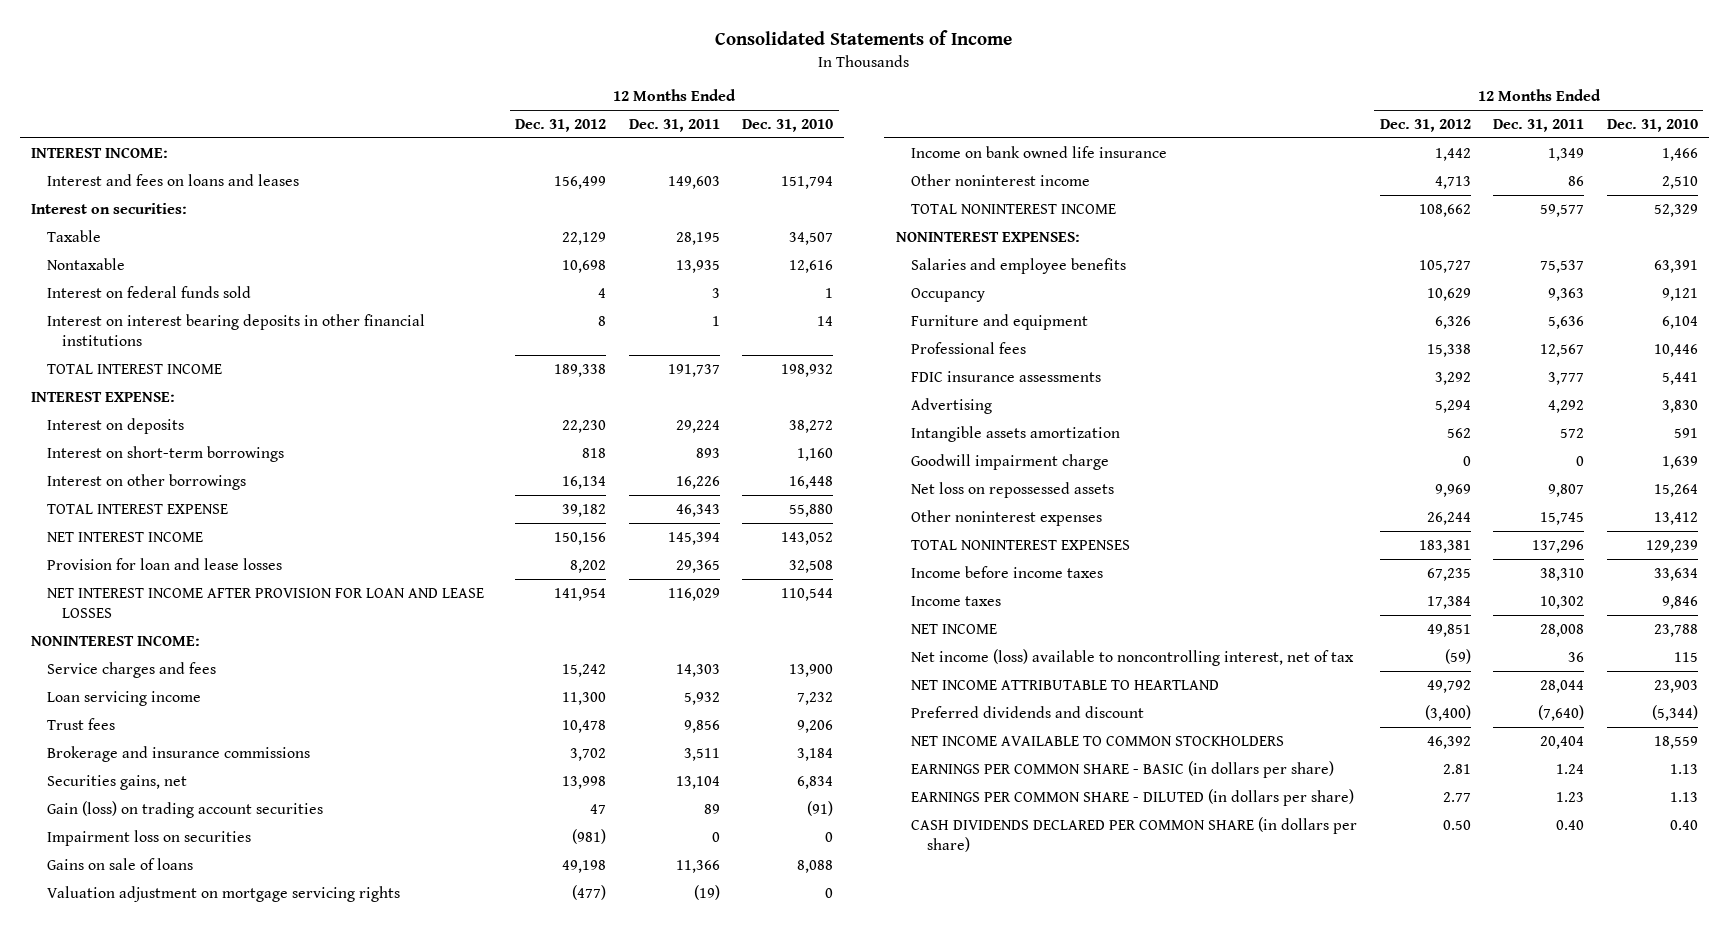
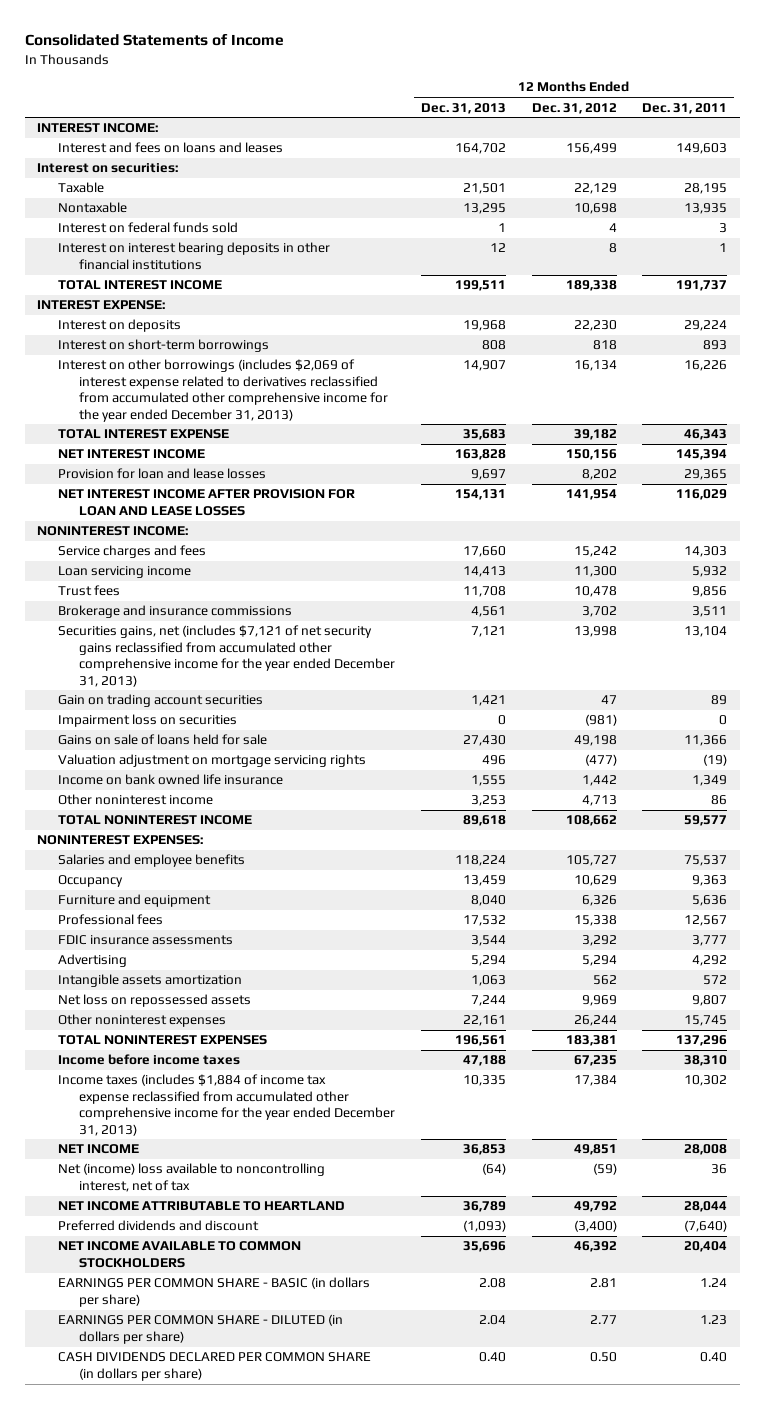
[742,119,834,133] Dec. 31, 2010 -> none
none -> [420,102,506,114] Dec. 31, 2013
[46,473,246,490] Interest on other borrowings -> [58,359,389,422] Interest on other borrowings (includes $2,069 of interest expense related to derivatives reclassified from accumulated other comprehensive income for the year ended December 31, 2013)
[46,774,187,790] Securities gains, net -> [58,625,396,687] Securities gains, net (includes $7,121 of net security gains reclassified from accumulated other comprehensive income for the year ended December 31, 2013)
[46,800,323,818] Gain (loss) on trading account securities -> [58,694,264,708] Gain on trading account securities
[46,857,193,870] Gains on sale of loans -> [58,734,268,746] Gains on sale of loans held for sale
[911,453,1110,470] Goodwill impairment charge -> none
[911,595,1002,606] Income taxes -> [58,1074,396,1136] Income taxes (includes $1,884 of income tax expense reclassified from accumulated other comprehensive income for the year ended December 31, 2013)
[911,648,1355,666] Net income (loss) available to noncontrolling interest, net of tax -> [58,1163,326,1192] Net (income) loss available to noncontrolling interest, net of tax

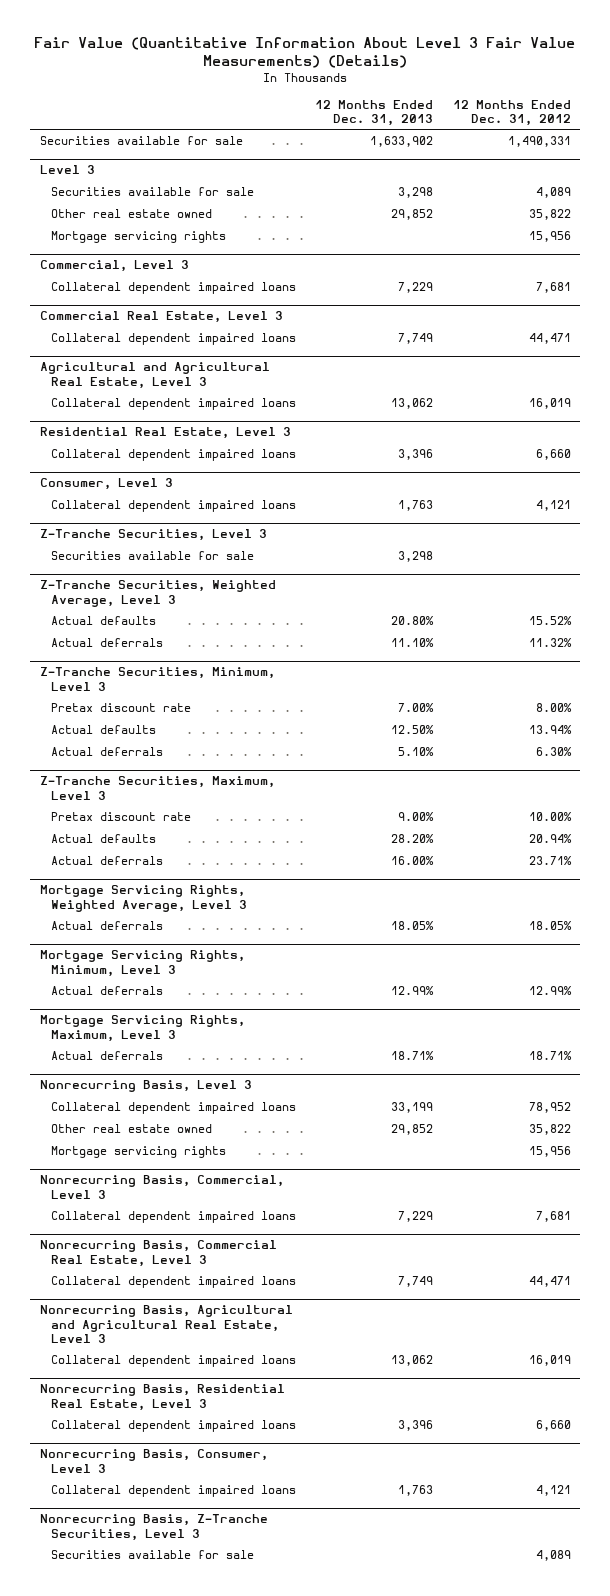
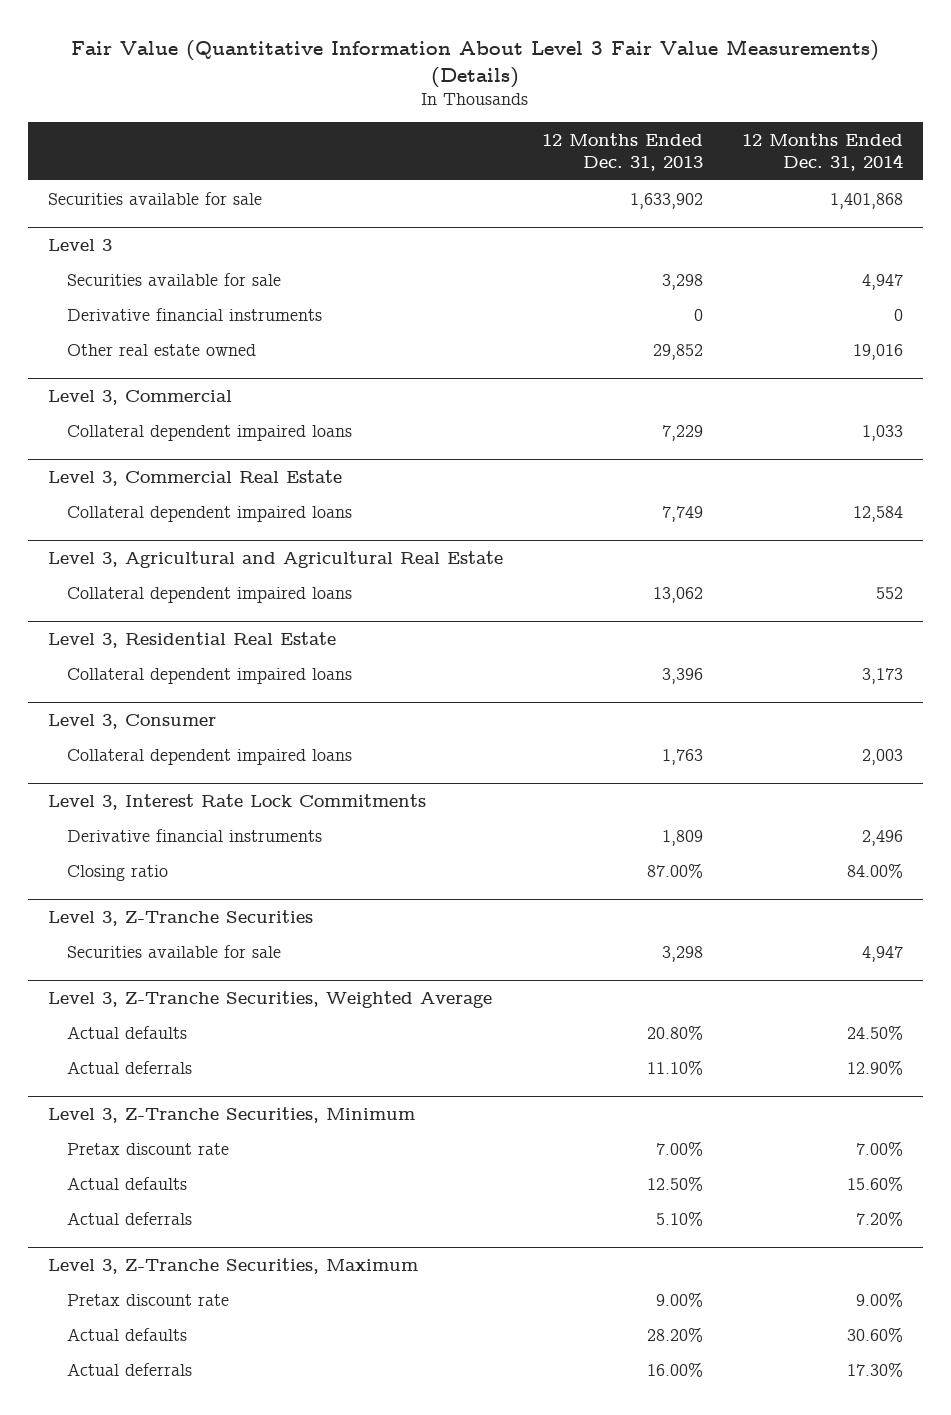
[452,99,571,126] 12 Months Ended Dec. 31, 2012 -> none
none -> [742,132,904,172] 12 Months Ended Dec. 31, 2014
none -> [66,307,322,321] Derivative financial instruments
[50,231,226,244] Mortgage servicing rights -> none
[39,260,189,273] Commercial, Level 3 -> [47,389,232,405] Level 3, Commercial
[39,311,283,324] Commercial Real Estate, Level 3 -> [47,469,342,486] Level 3, Commercial Real Estate
[39,362,270,389] Agricultural and Agricultural Real Estate, Level 3 -> [47,550,503,568] Level 3, Agricultural and Agricultural Real Estate
[39,427,291,440] Residential Real Estate, Level 3 -> [47,631,336,648] Level 3, Residential Real Estate
[39,478,173,491] Consumer, Level 3 -> [47,713,216,729] Level 3, Consumer
none -> [47,793,426,810] Level 3, Interest Rate Lock Commitments
none -> [66,828,322,842] Derivative financial instruments
none -> [66,864,168,881] Closing ratio
[39,529,267,542] Z-Tranche Securities, Level 3 -> [47,909,313,926] Level 3, Z-Tranche Securities
[39,580,276,607] Z-Tranche Securities, Weighted Average, Level 3 -> [47,990,492,1008] Level 3, Z-Tranche Securities, Weighted Average
[39,667,275,691] Z-Tranche Securities, Minimum, Level 3 -> [47,1106,415,1123] Level 3, Z-Tranche Securities, Minimum
[39,776,275,800] Z-Tranche Securities, Maximum, Level 3 -> [47,1257,418,1274] Level 3, Z-Tranche Securities, Maximum
[39,885,247,912] Mortgage Servicing Rights, Weighted Average, Level 3 -> none
[50,921,163,931] Actual deferrals -> none
[39,950,245,977] Mortgage Servicing Rights, Minimum, Level 3 -> none
[50,986,163,996] Actual deferrals -> none
[39,1015,245,1042] Mortgage Servicing Rights, Maximum, Level 3 -> none
[50,1051,163,1061] Actual deferrals -> none
[39,1080,252,1093] Nonrecurring Basis, Level 3 -> none
[50,1102,296,1115] Collateral dependent impaired loans -> none
[50,1124,212,1134] Other real estate owned -> none
[50,1146,226,1159] Mortgage servicing rights -> none
[39,1175,284,1199] Nonrecurring Basis, Commercial, Level 3 -> none
[50,1211,296,1224] Collateral dependent impaired loans -> none
[39,1240,277,1267] Nonrecurring Basis, Commercial Real Estate, Level 3 -> none
[50,1276,296,1289] Collateral dependent impaired loans -> none
[39,1305,293,1343] Nonrecurring Basis, Agricultural and Agricultural Real Estate, Level 3 -> none
[50,1355,296,1368] Collateral dependent impaired loans -> none
[39,1384,285,1411] Nonrecurring Basis, Residential Real Estate, Level 3 -> none
[50,1420,296,1433] Collateral dependent impaired loans -> none
[39,1449,268,1473] Nonrecurring Basis, Consumer, Level 3 -> none
[50,1485,296,1498] Collateral dependent impaired loans -> none
[39,1514,268,1541] Nonrecurring Basis, Z-Tranche Securities, Level 3 -> none
[50,1550,254,1560] Securities available for sale -> none

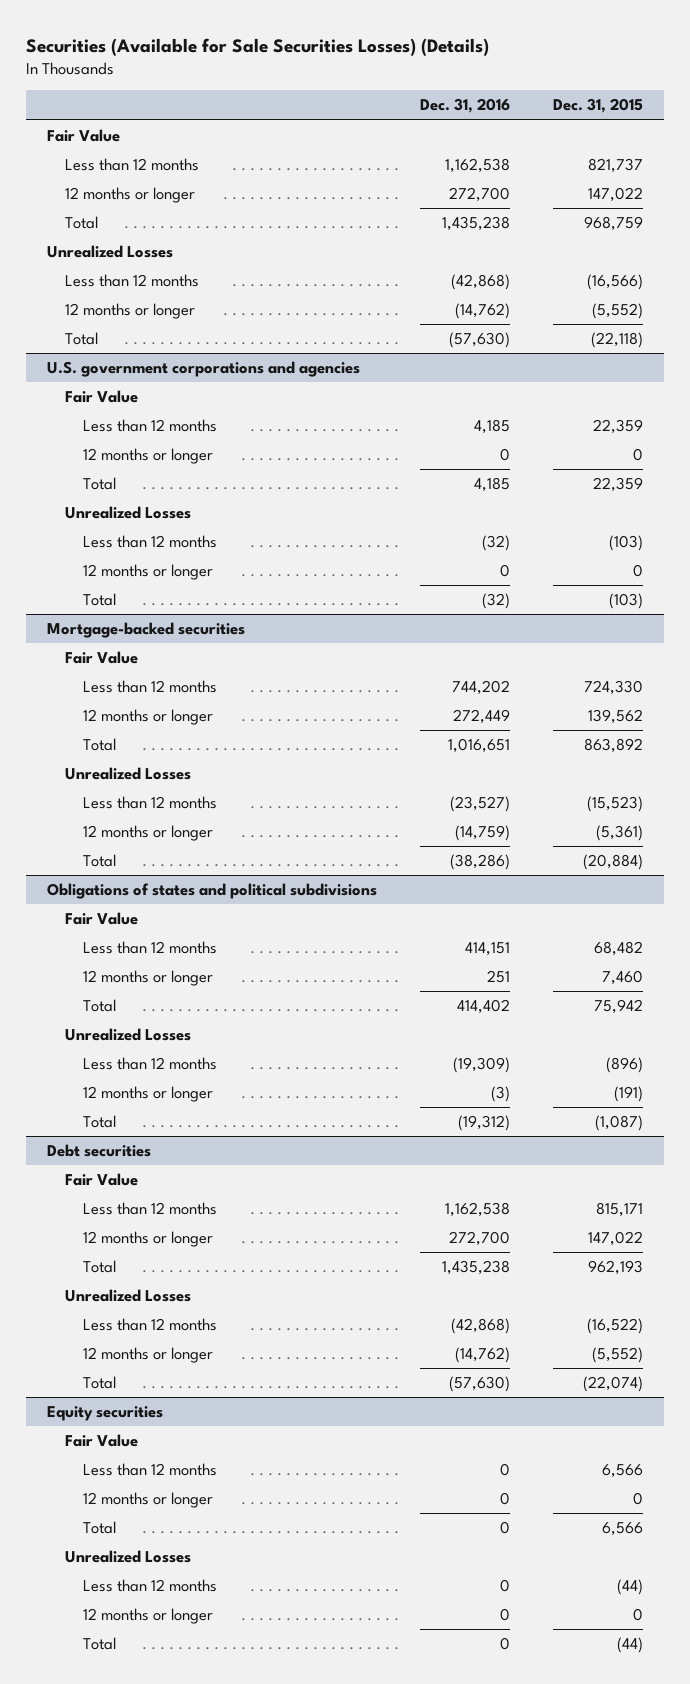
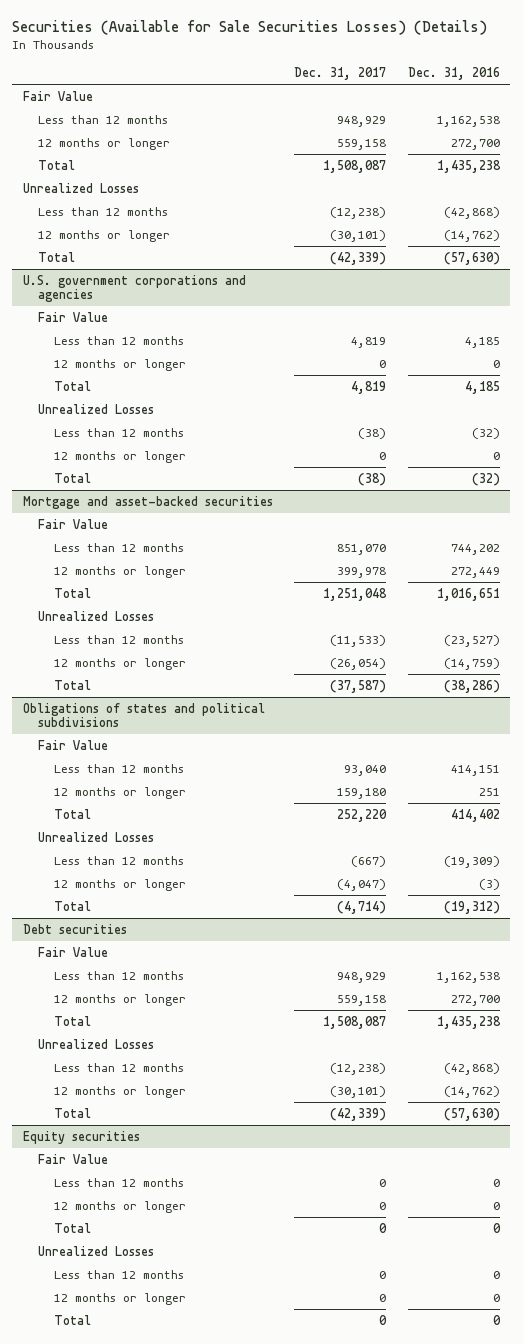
[552,98,643,114] Dec. 31, 2015 -> none
none -> [294,67,387,81] Dec. 31, 2017
[47,622,246,639] Mortgage-backed securities -> [23,495,274,509] Mortgage and asset-backed securities

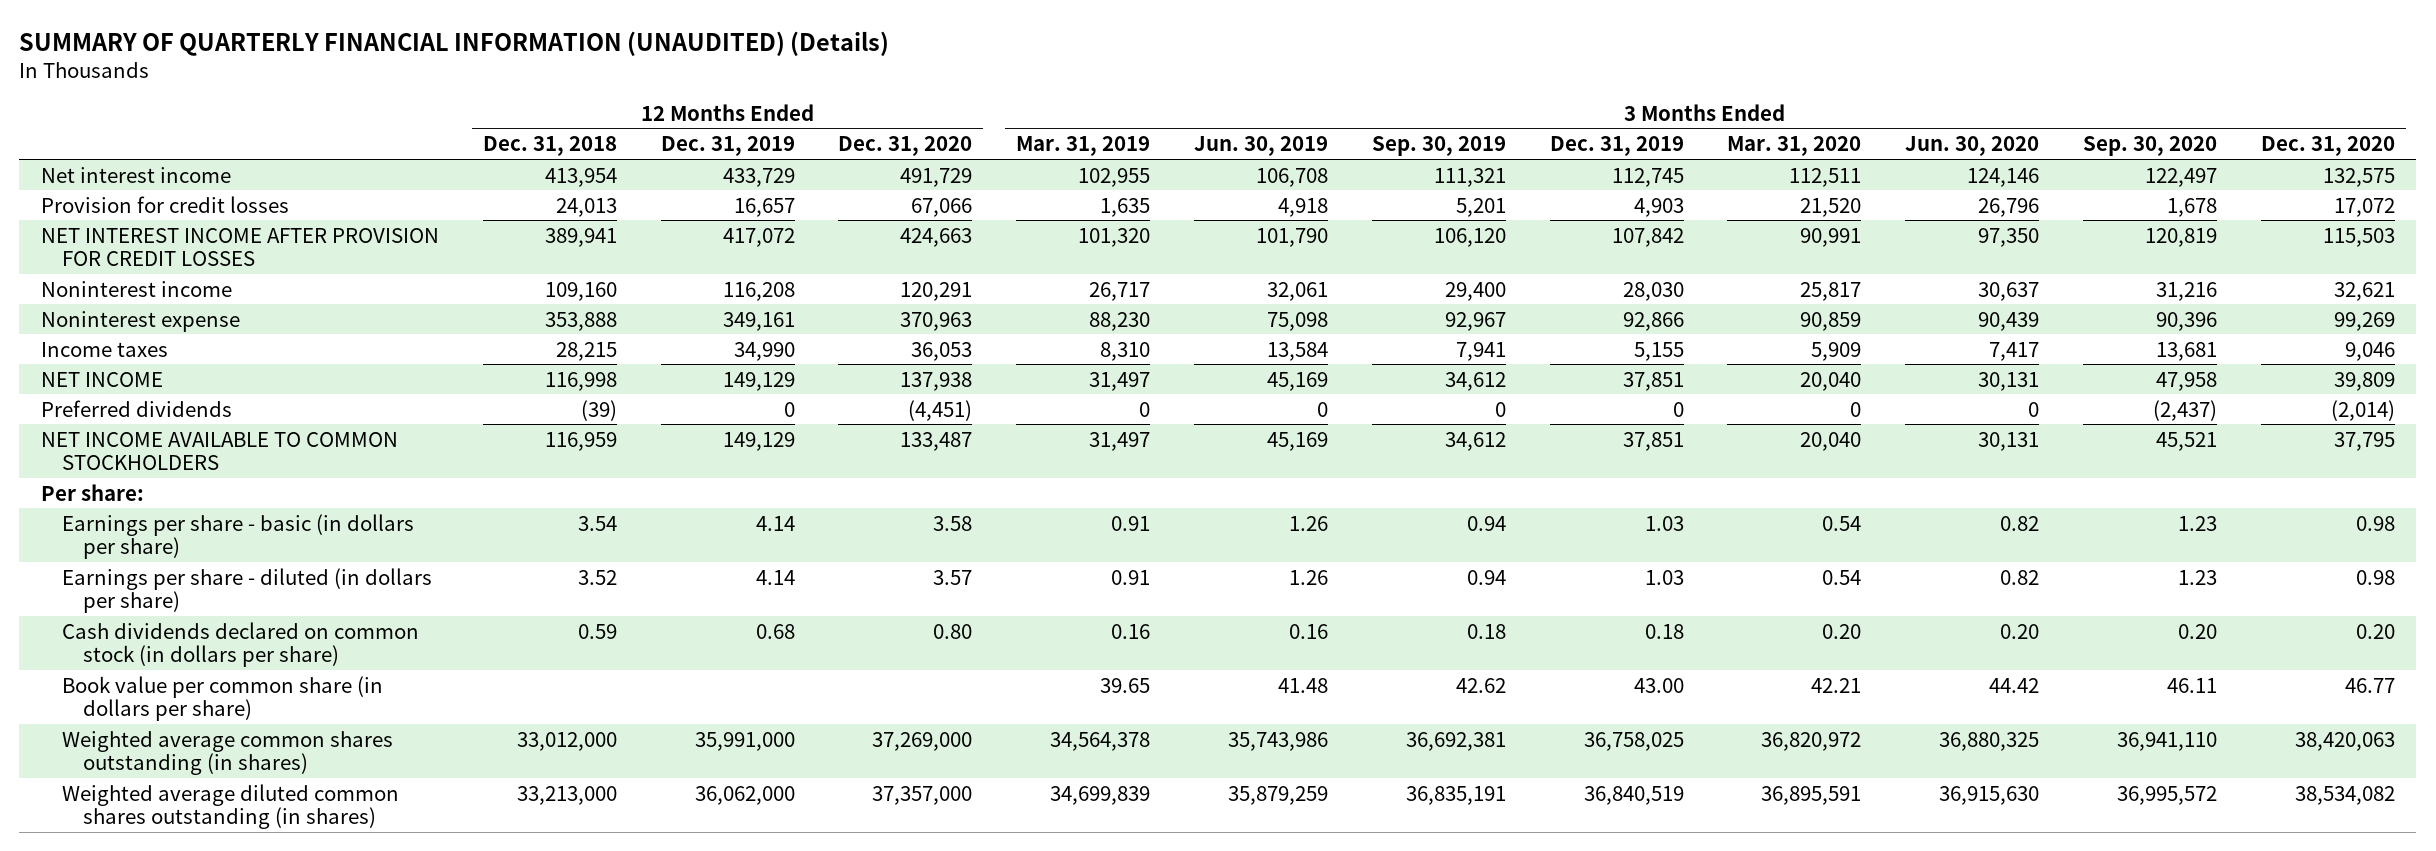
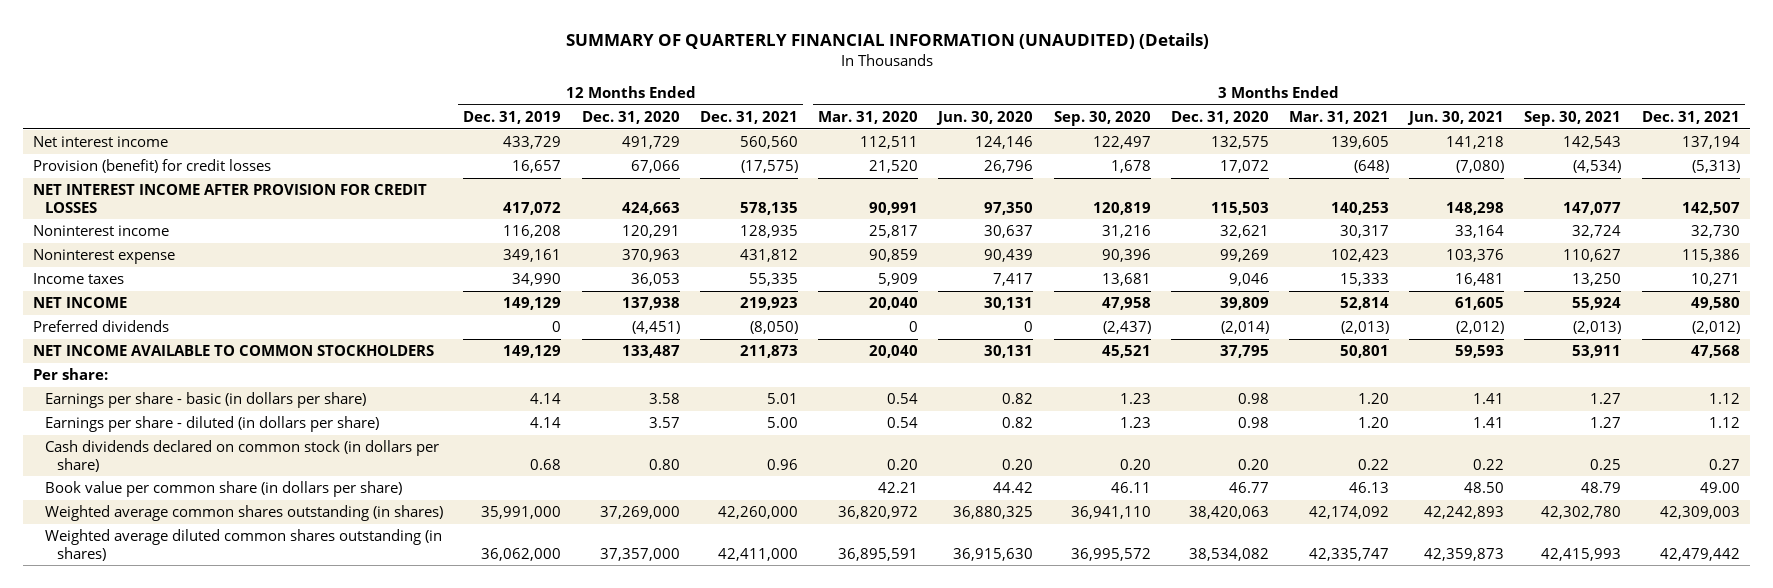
[482,136,617,157] Dec. 31, 2018 -> none
[1016,136,1151,157] Mar. 31, 2019 -> none
[1193,136,1328,157] Jun. 30, 2019 -> none
[1371,136,1506,157] Sep. 30, 2019 -> none
[1549,136,1684,157] Dec. 31, 2019 -> none
none -> [699,110,798,124] Dec. 31, 2021
none -> [1289,110,1390,124] Mar. 31, 2021
none -> [1407,110,1505,125] Jun. 30, 2021
none -> [1524,110,1622,126] Sep. 30, 2021
none -> [1641,110,1740,124] Dec. 31, 2021
[41,195,290,213] Provision for credit losses -> [33,159,272,174] Provision (benefit) for credit losses

